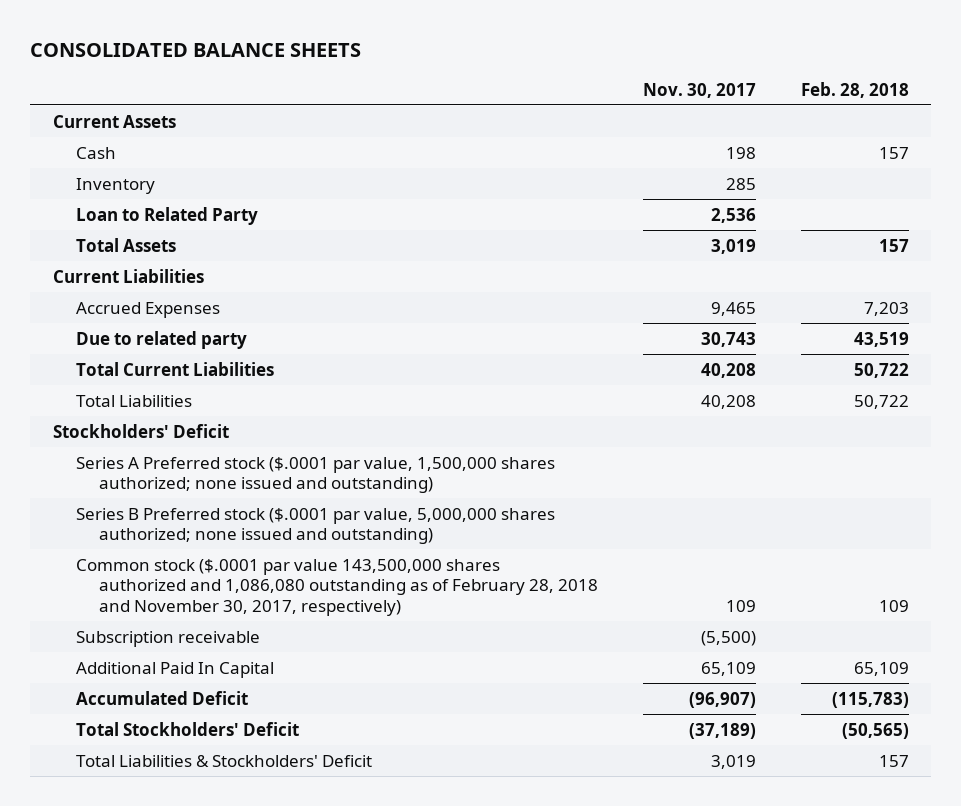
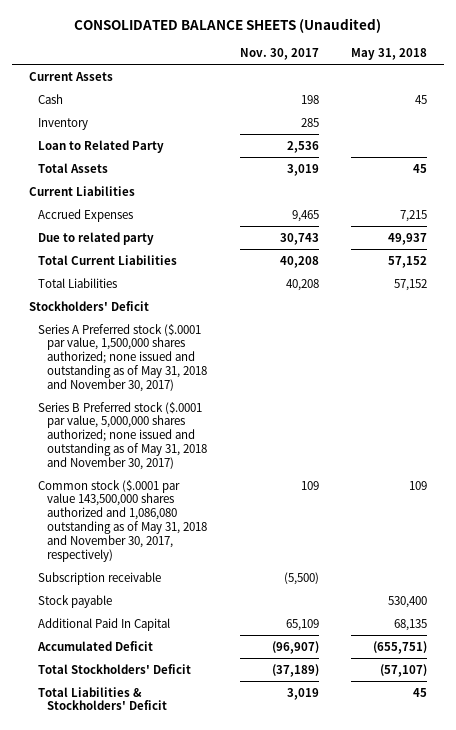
[30,43,362,58] CONSOLIDATED BALANCE SHEETS -> [74,18,382,34] CONSOLIDATED BALANCE SHEETS (Unaudited)
[800,81,909,98] Feb. 28, 2018 -> none
none -> [351,48,428,61] May 31, 2018
[75,456,555,494] Series A Preferred stock ($.0001 par value, 1,500,000 shares authorized; none issued and outstanding) -> [37,323,207,393] Series A Preferred stock ($.0001 par value, 1,500,000 shares authorized; none issued and outstanding as of May 31, 2018 and November 30, 2017)
[75,507,555,545] Series B Preferred stock ($.0001 par value, 5,000,000 shares authorized; none issued and outstanding) -> [37,401,207,471] Series B Preferred stock ($.0001 par value, 5,000,000 shares authorized; none issued and outstanding as of May 31, 2018 and November 30, 2017)
[75,558,598,616] Common stock ($.0001 par value 143,500,000 shares authorized and 1,086,080 outstanding as of February 28, 2018 and November 30, 2017, respectively) -> [37,479,207,563] Common stock ($.0001 par value 143,500,000 shares authorized and 1,086,080 outstanding as of May 31, 2018 and November 30, 2017, respectively)
none -> [37,594,112,608] Stock payable

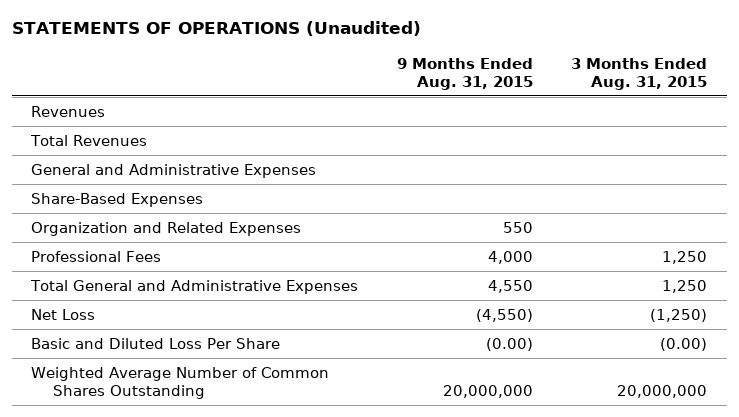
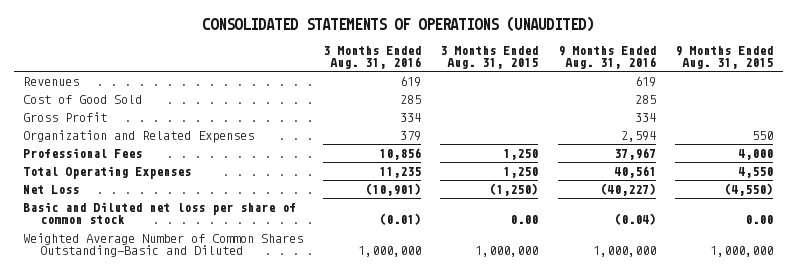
[11,21,421,37] STATEMENTS OF OPERATIONS (Unaudited) -> [202,16,595,33] CONSOLIDATED STATEMENTS OF OPERATIONS (UNAUDITED)
none -> [322,45,421,70] 3 Months Ended Aug. 31, 2016
none -> [557,45,656,70] 9 Months Ended Aug. 31, 2016
[31,163,317,178] General and Administrative Expenses -> none
[31,192,204,207] Share-Based Expenses -> none
none -> [23,94,143,104] Cost of Good Sold
[30,134,148,146] Total Revenues -> [23,111,108,122] Gross Profit
[30,279,359,294] Total General and Administrative Expenses -> [23,165,192,179] Total Operating Expenses
[31,337,281,349] Basic and Diluted Loss Per Share -> [23,201,297,225] Basic and Diluted net loss per share of common stock
[485,337,533,351] (0.00) -> [745,215,774,225] 0.00
[660,337,708,351] (0.00) -> [510,215,539,225] 0.00
[31,366,330,399] Weighted Average Number of Common Shares Outstanding -> [23,232,304,258] Weighted Average Number of Common Shares Outstanding-Basic and Diluted
[442,384,533,398] 20,000,000 -> [710,246,774,258] 1,000,000
[617,384,708,398] 20,000,000 -> [475,246,539,258] 1,000,000

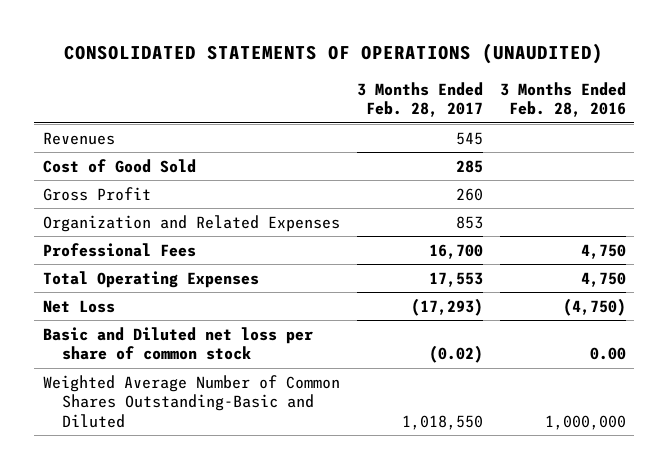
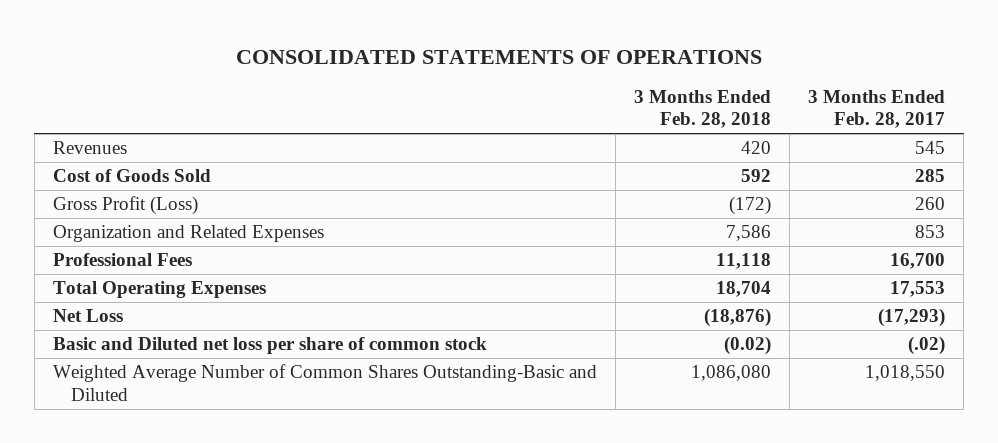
[64,43,604,65] CONSOLIDATED STATEMENTS OF OPERATIONS (UNAUDITED) -> [236,49,763,64] CONSOLIDATED STATEMENTS OF OPERATIONS
[499,81,626,118] 3 Months Ended Feb. 28, 2016 -> none
none -> [634,90,772,129] 3 Months Ended Feb. 28, 2018
[42,158,196,173] Cost of Good Sold -> [52,169,211,183] Cost of Goods Sold
[42,186,151,201] Gross Profit -> [52,196,198,216] Gross Profit (Loss)
[428,345,483,364] (0.02) -> [908,336,946,356] (.02)

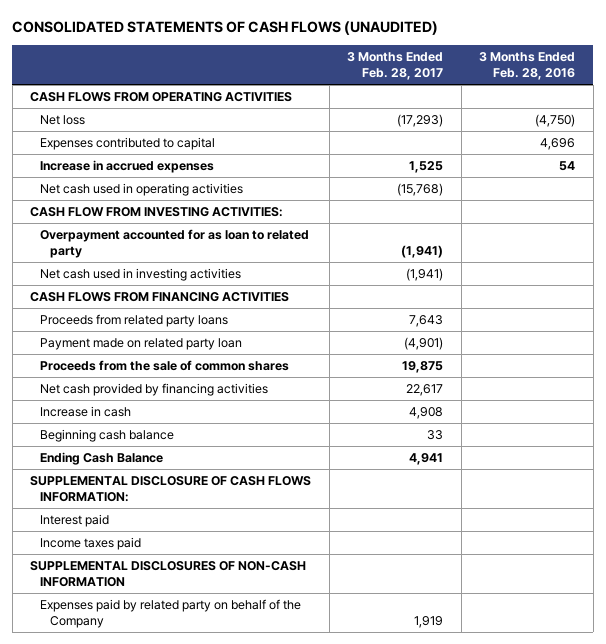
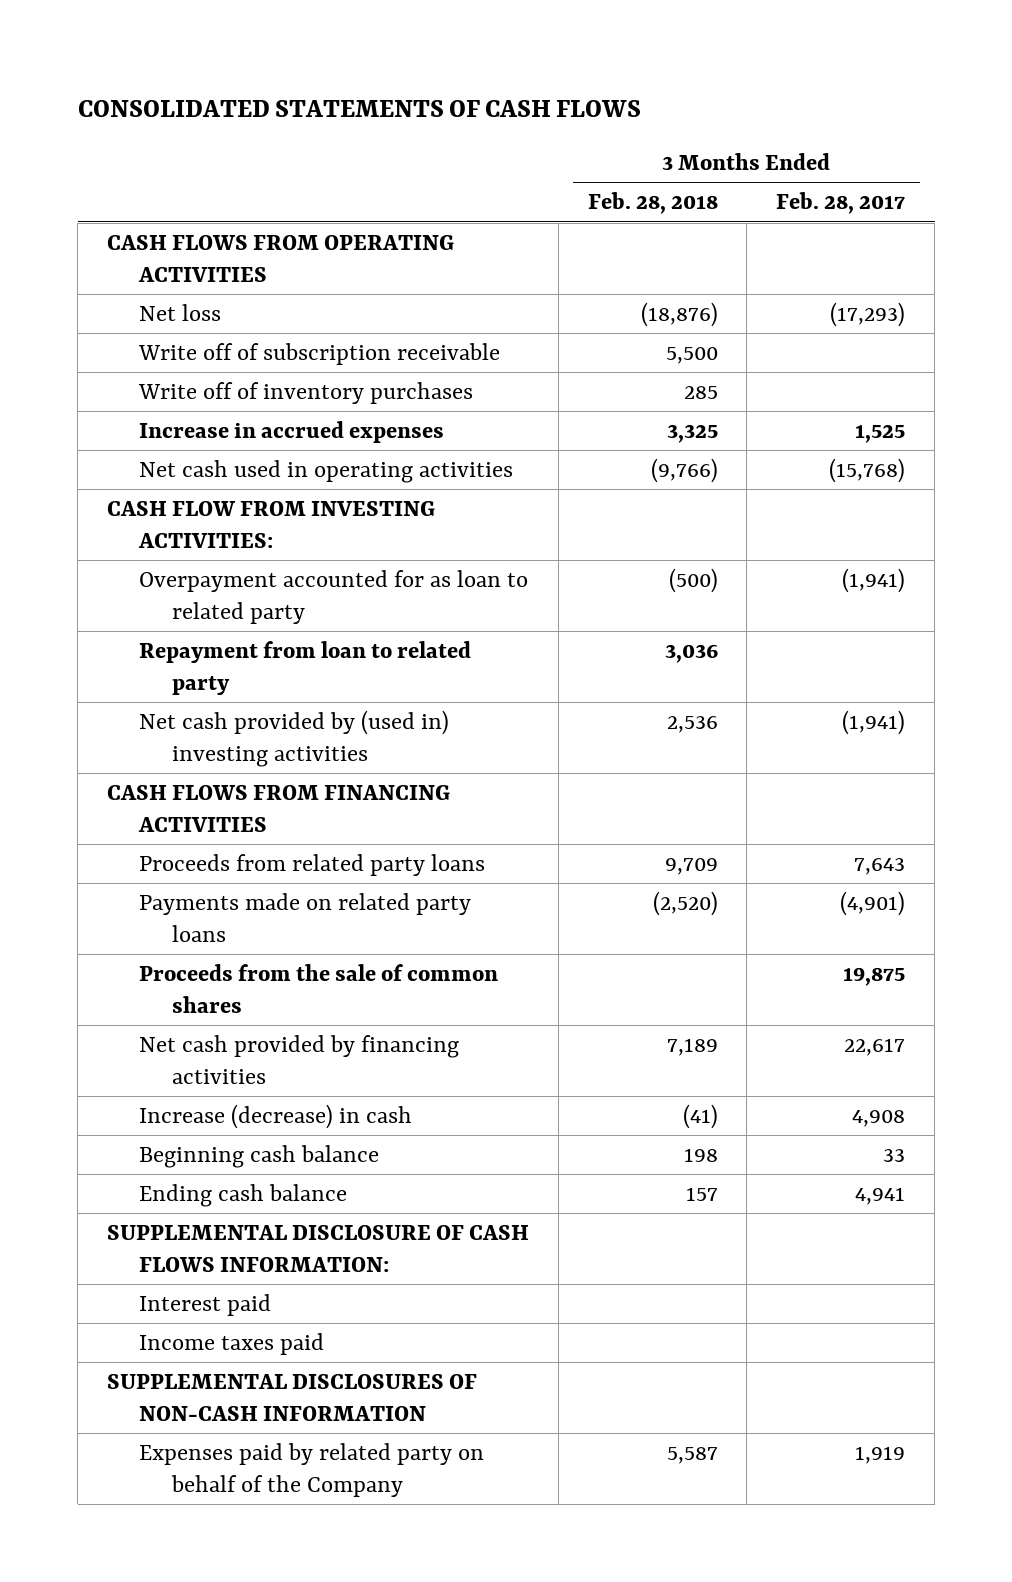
[12,21,439,36] CONSOLIDATED STATEMENTS OF CASH FLOWS (UNAUDITED) -> [77,100,641,118] CONSOLIDATED STATEMENTS OF CASH FLOWS
[479,51,576,80] 3 Months Ended Feb. 28, 2016 -> none
none -> [587,192,718,215] Feb. 28, 2018
[40,137,216,151] Expenses contributed to capital -> none
none -> [138,342,501,365] Write off of subscription receivable
none -> [138,381,474,404] Write off of inventory purchases
none -> [139,640,472,695] Repayment from loan to related party
[40,268,242,282] Net cash used in investing activities -> [139,709,450,767] Net cash provided by (used in) investing activities
[40,338,243,351] Payment made on related party loan -> [139,892,472,942] Payments made on related party loans
[40,406,132,418] Increase in cash -> [139,1103,413,1129] Increase (decrease) in cash
[40,452,164,466] Ending Cash Balance -> [139,1183,348,1207] Ending cash balance

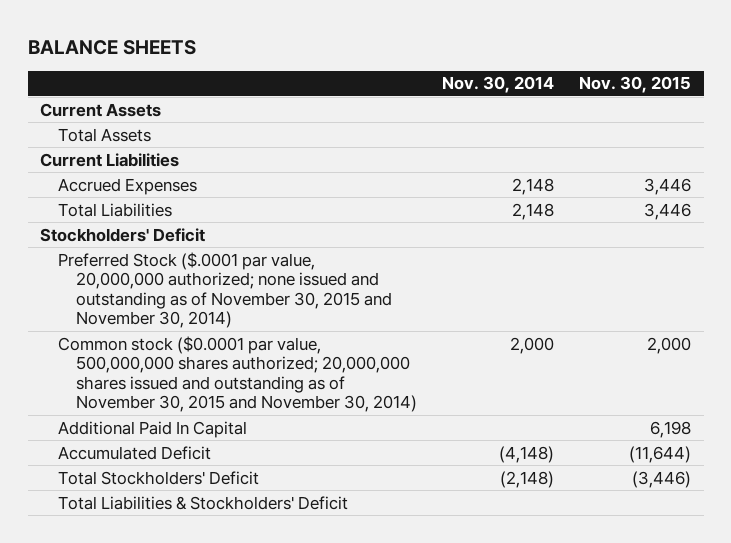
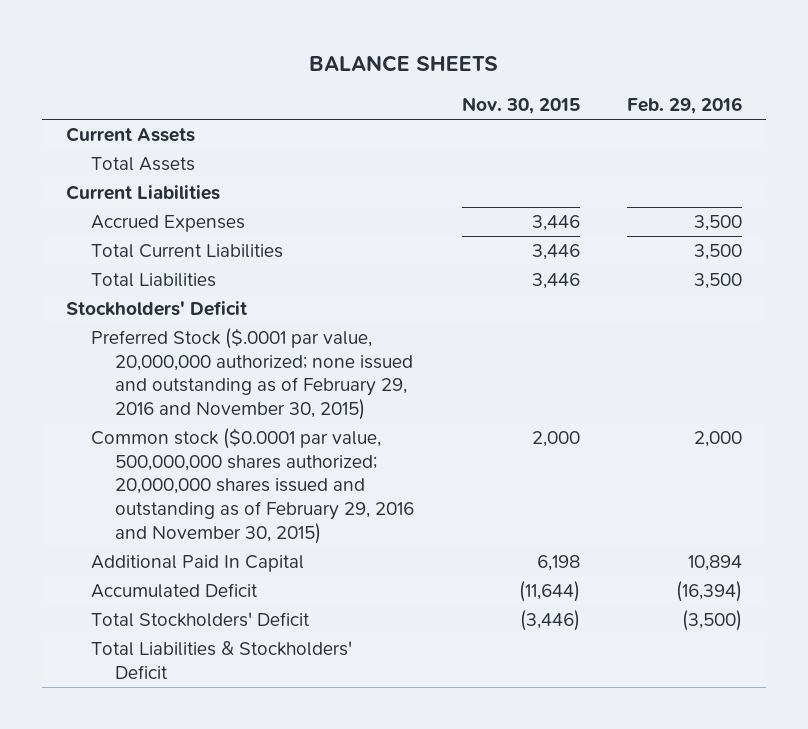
[441,76,554,94] Nov. 30, 2014 -> none
none -> [626,96,742,114] Feb. 29, 2016
none -> [90,244,283,259] Total Current Liabilities
[57,251,392,329] Preferred Stock ($.0001 par value, 20,000,000 authorized; none issued and outstanding as of November 30, 2015 and November 30, 2014) -> [90,328,414,421] Preferred Stock ($.0001 par value, 20,000,000 authorized; none issued and outstanding as of February 29, 2016 and November 30, 2015)
[57,335,417,413] Common stock ($0.0001 par value, 500,000,000 shares authorized; 20,000,000 shares issued and outstanding as of November 30, 2015 and November 30, 2014) -> [90,428,415,544] Common stock ($0.0001 par value, 500,000,000 shares authorized; 20,000,000 shares issued and outstanding as of February 29, 2016 and November 30, 2015)

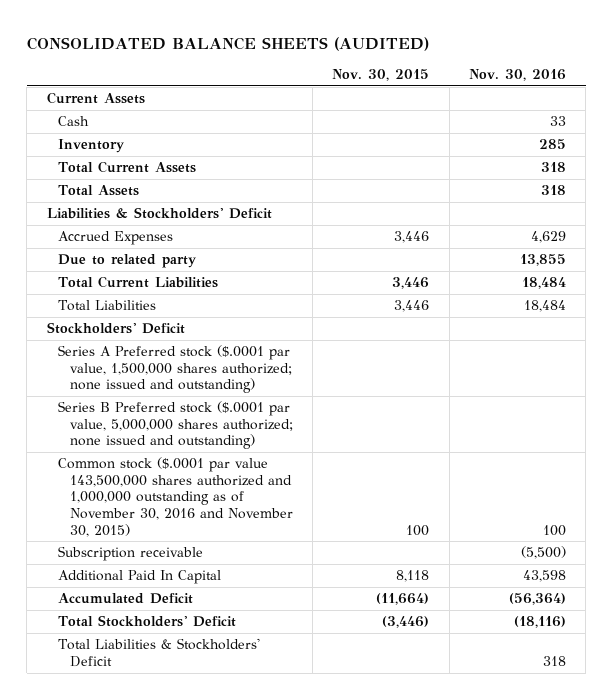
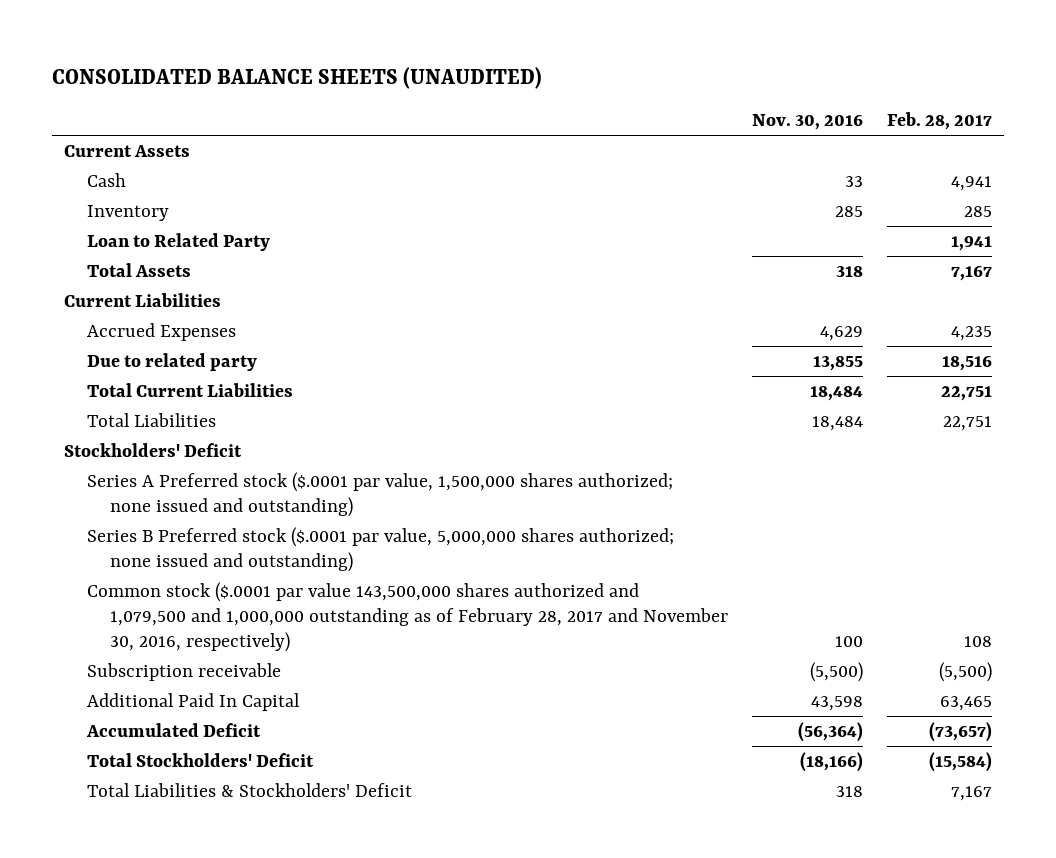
[26,36,429,51] CONSOLIDATED BALANCE SHEETS (AUDITED) -> [52,67,543,90] CONSOLIDATED BALANCE SHEETS (UNAUDITED)
[332,68,430,81] Nov. 30, 2015 -> none
none -> [886,111,992,130] Feb. 28, 2017
[58,161,197,174] Total Current Assets -> none
none -> [87,233,271,252] Loan to Related Party
[46,207,272,220] Liabilities & Stockholders' Deficit -> [64,293,222,308] Current Liabilities
[58,457,293,537] Common stock ($.0001 par value 143,500,000 shares authorized and 1,000,000 outstanding as of November 30, 2016 and November 30, 2015) -> [87,582,728,653] Common stock ($.0001 par value 143,500,000 shares authorized and 1,079,500 and 1,000,000 outstanding as of February 28, 2017 and November 30, 2016, respectively)
[514,616,567,629] (18,116) -> [799,752,863,773] (18,166)

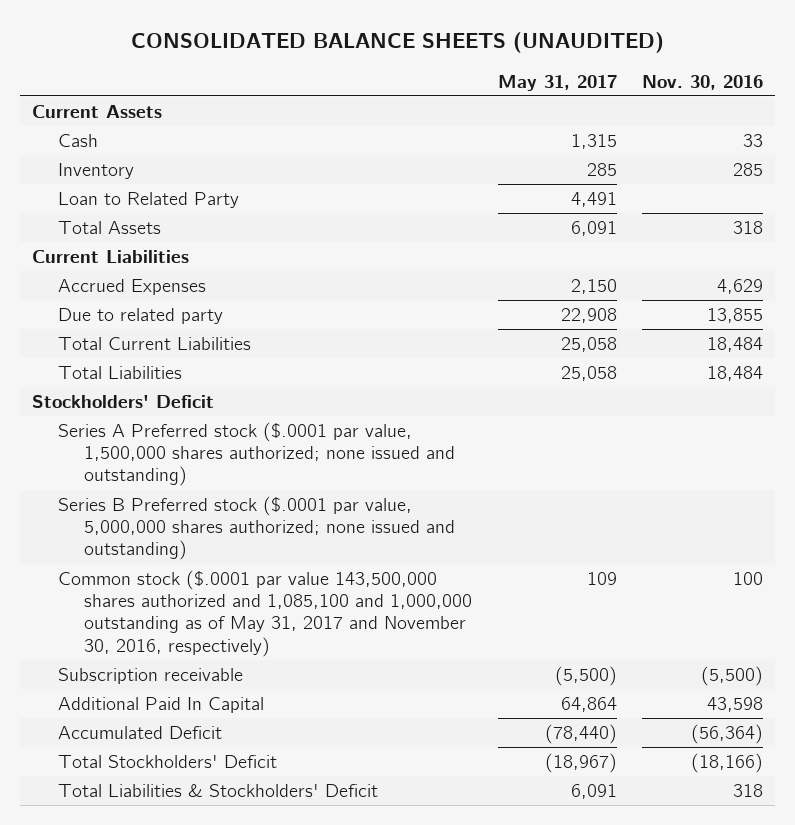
[886,111,992,130] Feb. 28, 2017 -> none
none -> [497,74,617,91] May 31, 2017
[87,582,728,653] Common stock ($.0001 par value 143,500,000 shares authorized and 1,079,500 and 1,000,000 outstanding as of February 28, 2017 and November 30, 2016, respectively) -> [58,569,473,657] Common stock ($.0001 par value 143,500,000 shares authorized and 1,085,100 and 1,000,000 outstanding as of May 31, 2017 and November 30, 2016, respectively)

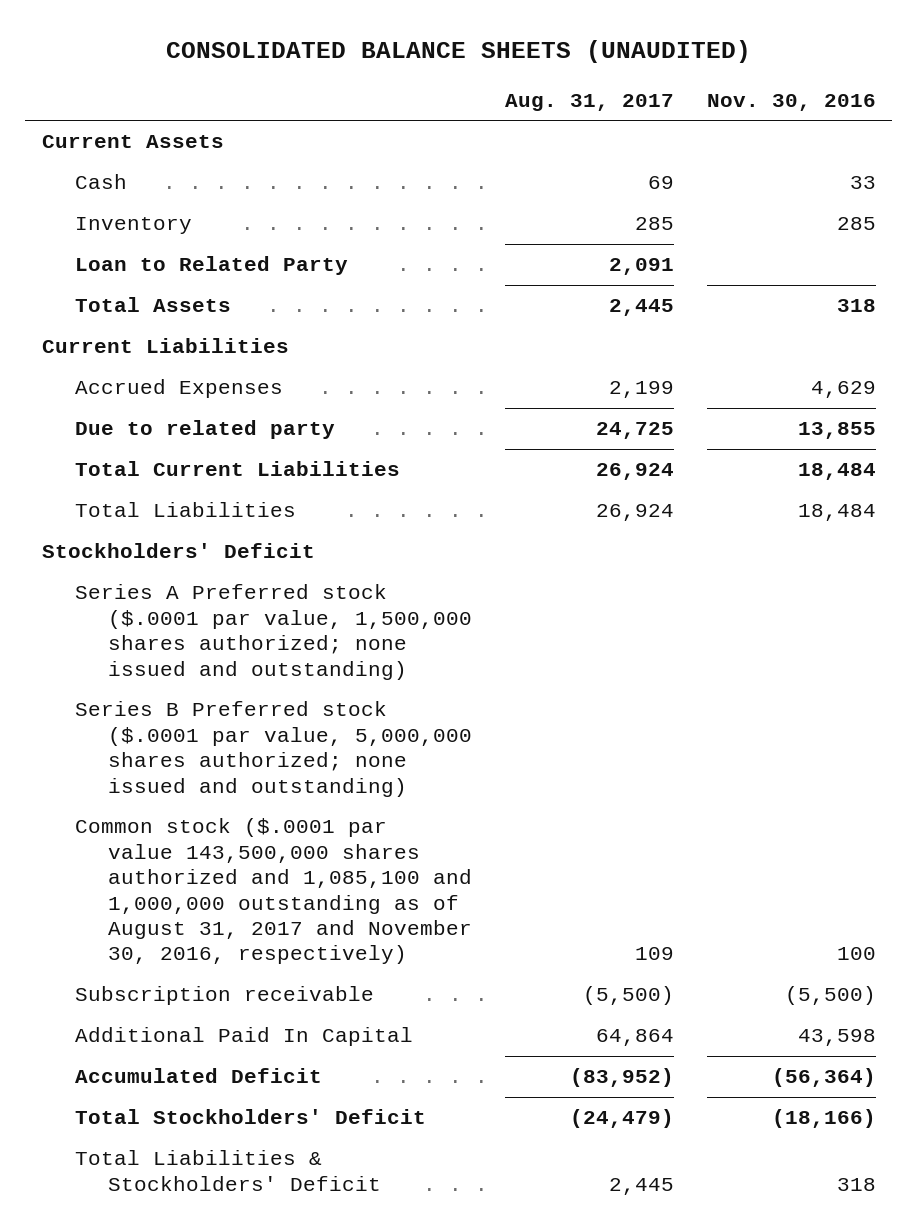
[497,74,617,91] May 31, 2017 -> none
none -> [504,93,674,111] Aug. 31, 2017
[58,569,473,657] Common stock ($.0001 par value 143,500,000 shares authorized and 1,085,100 and 1,000,000 outstanding as of May 31, 2017 and November 30, 2016, respectively) -> [74,818,472,965] Common stock ($.0001 par value 143,500,000 shares authorized and 1,085,100 and 1,000,000 outstanding as of August 31, 2017 and November 30, 2016, respectively)

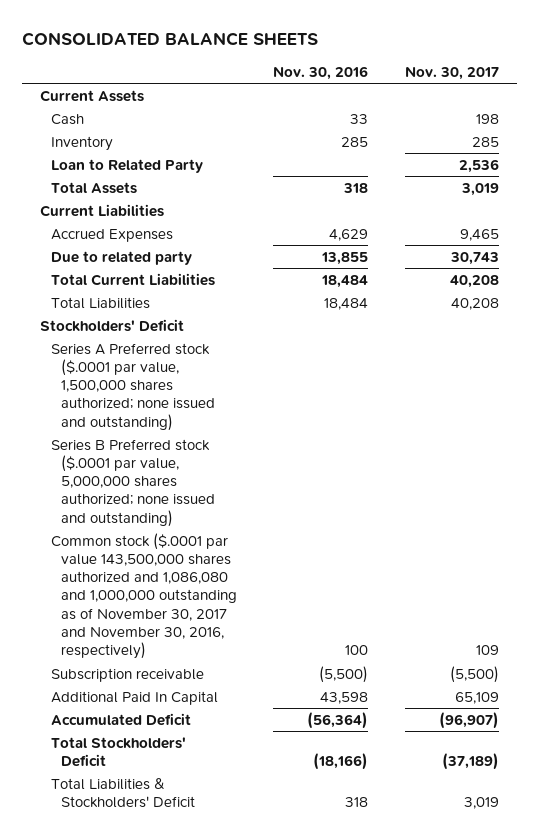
[165,40,751,64] CONSOLIDATED BALANCE SHEETS (UNAUDITED) -> [21,32,318,47] CONSOLIDATED BALANCE SHEETS
[504,93,674,111] Aug. 31, 2017 -> none
none -> [404,66,499,80] Nov. 30, 2017
[74,818,472,965] Common stock ($.0001 par value 143,500,000 shares authorized and 1,085,100 and 1,000,000 outstanding as of August 31, 2017 and November 30, 2016, respectively) -> [50,532,238,660] Common stock ($.0001 par value 143,500,000 shares authorized and 1,086,080 and 1,000,000 outstanding as of November 30, 2017 and November 30, 2016, respectively)

